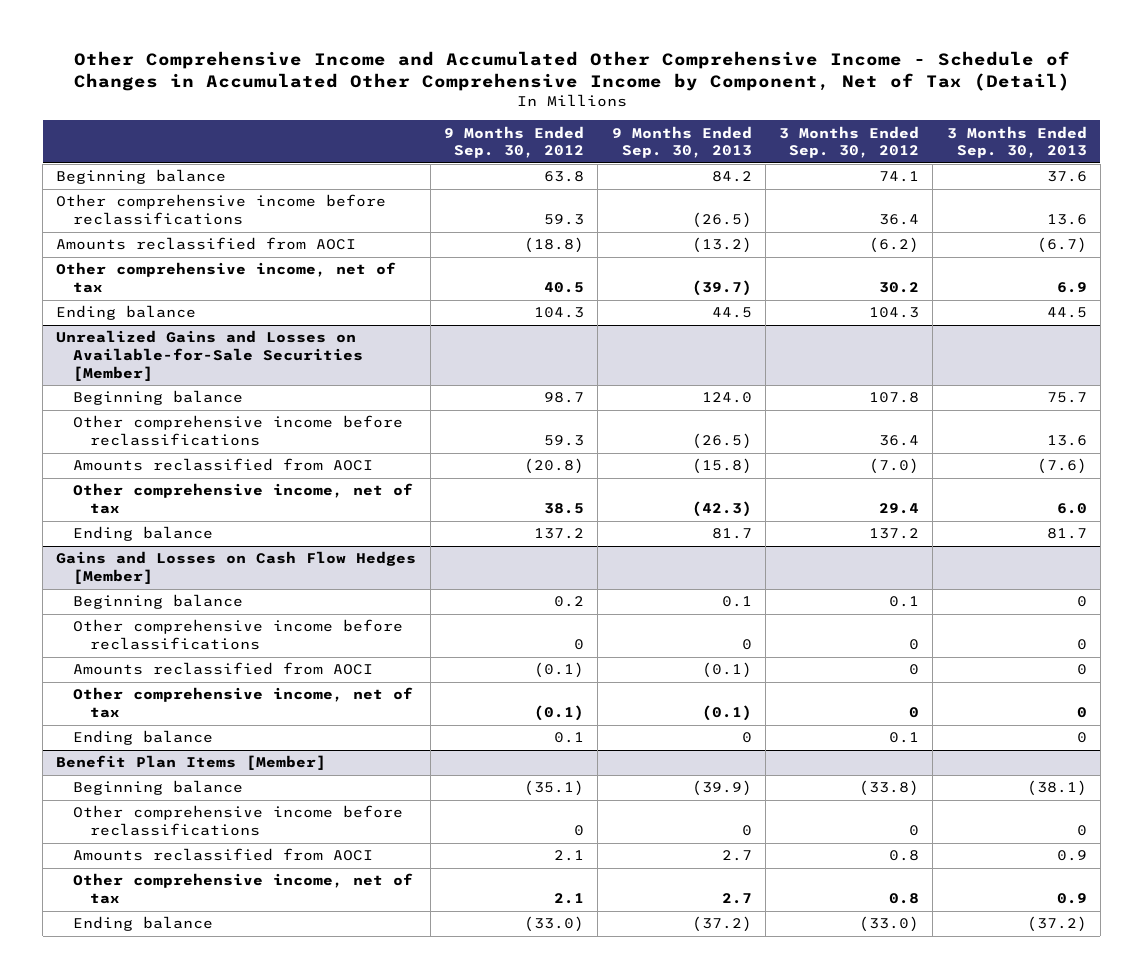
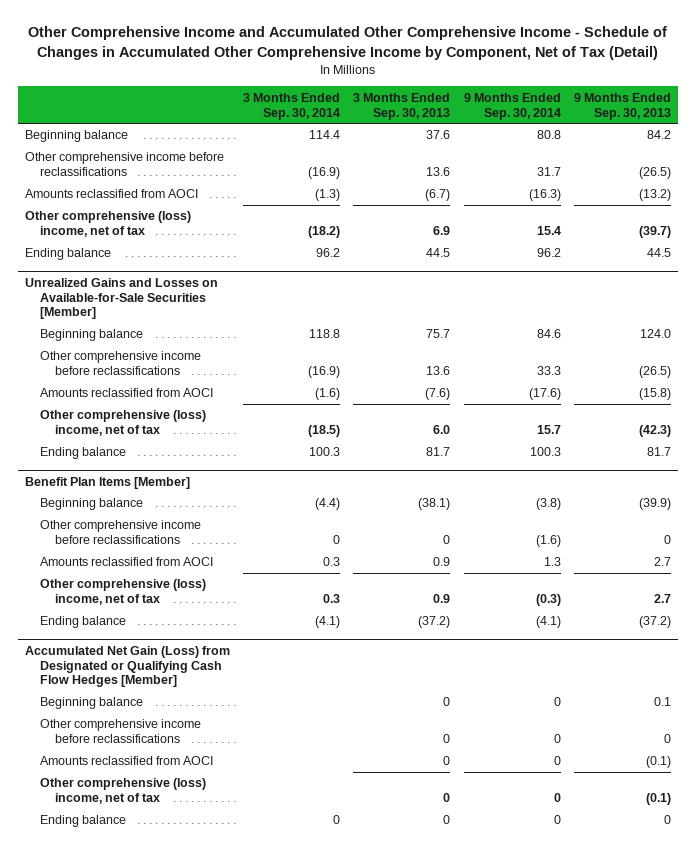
[444,125,585,159] 9 Months Ended Sep. 30, 2012 -> none
[779,125,920,159] 3 Months Ended Sep. 30, 2012 -> none
none -> [242,92,340,120] 3 Months Ended Sep. 30, 2014
none -> [463,92,561,120] 9 Months Ended Sep. 30, 2014
[56,262,397,294] Other comprehensive income, net of tax -> [24,211,191,238] Other comprehensive (loss) income, net of tax
[72,483,413,515] Other comprehensive income, net of tax -> [39,410,206,437] Other comprehensive (loss) income, net of tax
[56,551,417,585] Gains and Losses on Cash Flow Hedges [Member] -> none
[72,594,243,610] Beginning balance -> none
[72,619,403,651] Other comprehensive income before reclassifications -> none
[72,662,373,676] Amounts reclassified from AOCI -> none
[72,687,413,719] Other comprehensive income, net of tax -> none
[72,730,213,746] Ending balance -> none
[72,873,413,905] Other comprehensive income, net of tax -> [39,579,206,606] Other comprehensive (loss) income, net of tax
none -> [24,645,230,688] Accumulated Net Gain (Loss) from Designated or Qualifying Cash Flow Hedges [Member]
none -> [39,697,143,710] Beginning balance
none -> [39,719,201,744] Other comprehensive income before reclassifications
none -> [39,756,213,766] Amounts reclassified from AOCI
none -> [39,778,206,805] Other comprehensive (loss) income, net of tax
none -> [39,815,126,828] Ending balance

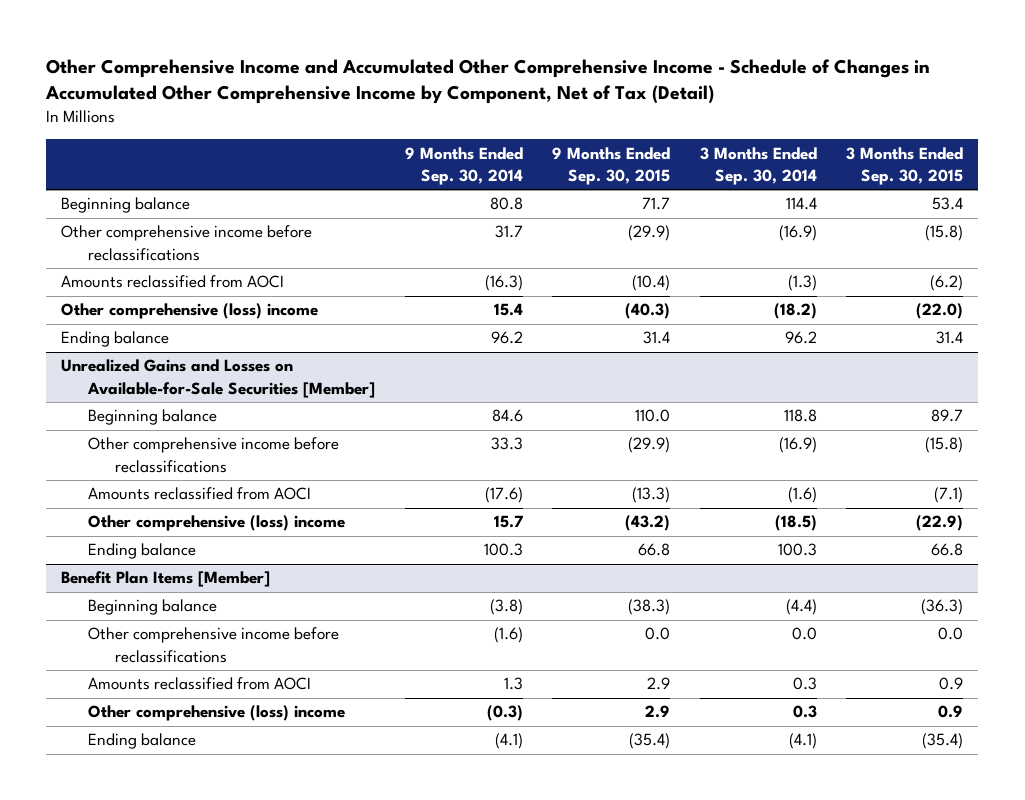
[353,92,451,120] 3 Months Ended Sep. 30, 2013 -> none
[573,92,671,120] 9 Months Ended Sep. 30, 2013 -> none
none -> [552,146,671,185] 9 Months Ended Sep. 30, 2015
none -> [846,146,964,185] 3 Months Ended Sep. 30, 2015
[24,211,191,238] Other comprehensive (loss) income, net of tax -> [61,303,319,320] Other comprehensive (loss) income
[39,410,206,437] Other comprehensive (loss) income, net of tax -> [88,515,346,532] Other comprehensive (loss) income
[332,535,340,545] 0 -> [791,627,817,641] 0.0
[39,579,206,606] Other comprehensive (loss) income, net of tax -> [88,705,346,722] Other comprehensive (loss) income
[24,645,230,688] Accumulated Net Gain (Loss) from Designated or Qualifying Cash Flow Hedges [Member] -> none
[39,697,143,710] Beginning balance -> none
[39,719,201,744] Other comprehensive income before reclassifications -> none
[39,756,213,766] Amounts reclassified from AOCI -> none
[39,778,206,805] Other comprehensive (loss) income, net of tax -> none
[39,815,126,828] Ending balance -> none

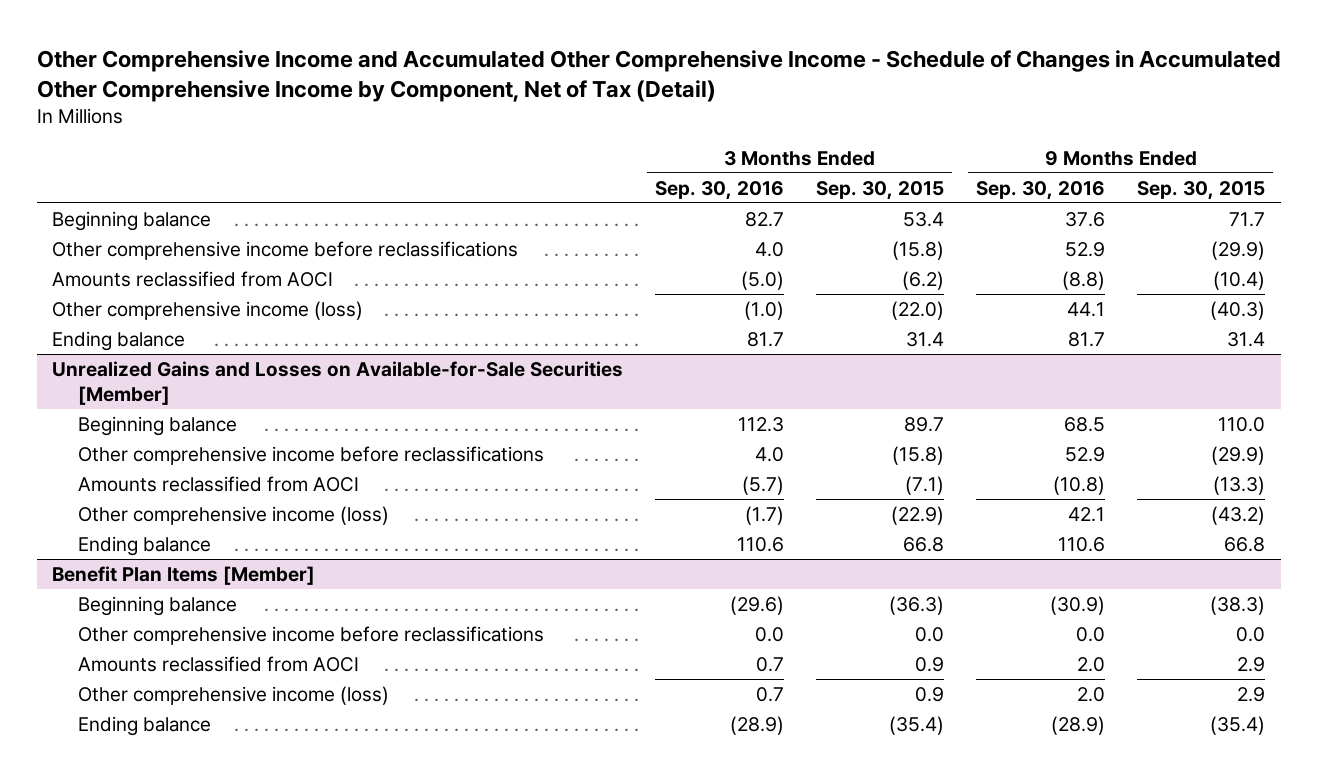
[404,146,523,185] 9 Months Ended Sep. 30, 2014 -> none
[699,146,817,185] 3 Months Ended Sep. 30, 2014 -> none
none -> [655,180,785,200] Sep. 30, 2016
none -> [976,180,1106,200] Sep. 30, 2016
[61,303,319,320] Other comprehensive (loss) income -> [52,300,364,320] Other comprehensive income (loss)
[88,515,346,532] Other comprehensive (loss) income -> [78,505,390,525] Other comprehensive income (loss)
[88,705,346,722] Other comprehensive (loss) income -> [78,685,390,705] Other comprehensive income (loss)

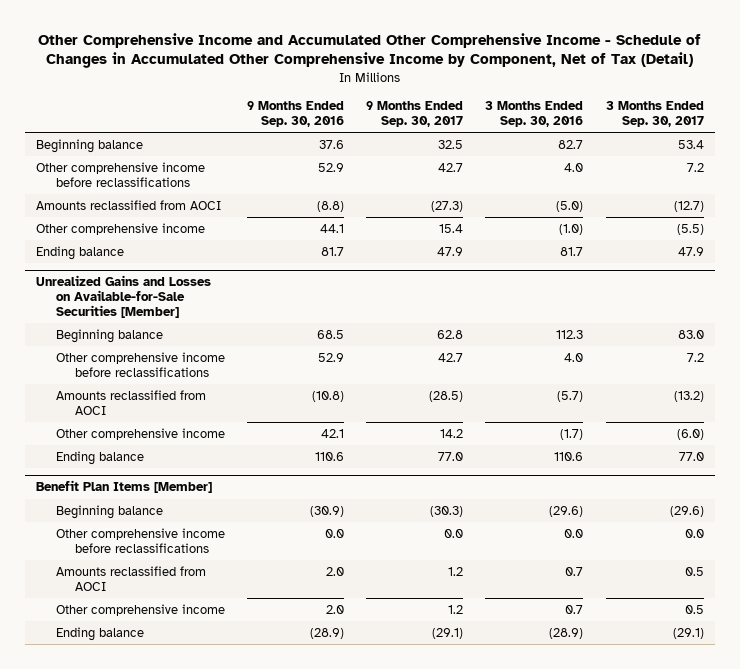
[816,180,945,200] Sep. 30, 2015 -> none
[1136,180,1265,200] Sep. 30, 2015 -> none
none -> [366,101,464,127] 9 Months Ended Sep. 30, 2017
none -> [605,101,704,127] 3 Months Ended Sep. 30, 2017
[52,300,364,320] Other comprehensive income (loss) -> [36,222,206,235] Other comprehensive income
[78,505,390,525] Other comprehensive income (loss) -> [55,427,225,440] Other comprehensive income
[78,685,390,705] Other comprehensive income (loss) -> [55,603,225,616] Other comprehensive income

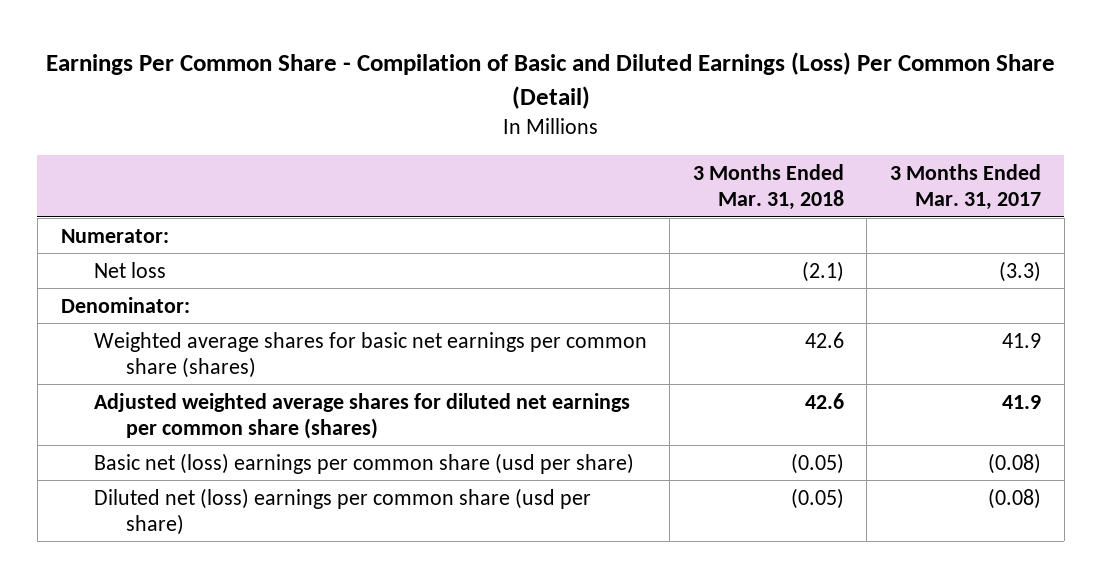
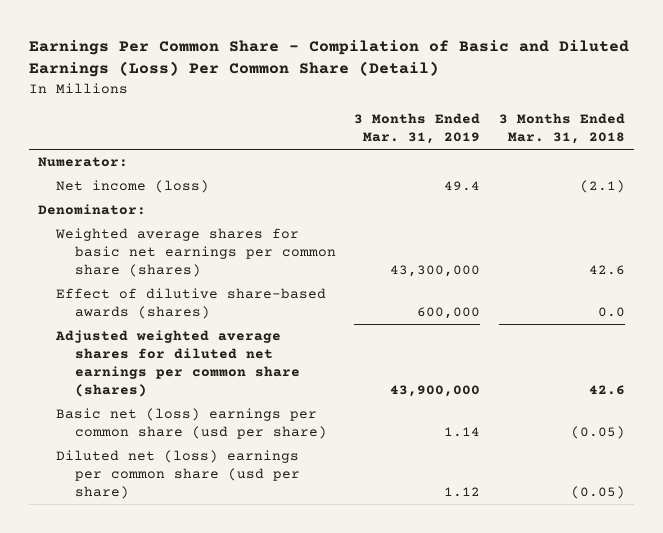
[890,164,1042,211] 3 Months Ended Mar. 31, 2017 -> none
none -> [354,113,481,145] 3 Months Ended Mar. 31, 2019
[93,261,166,278] Net loss -> [56,180,210,194] Net income (loss)
none -> [56,288,327,320] Effect of dilutive share-based awards (shares)

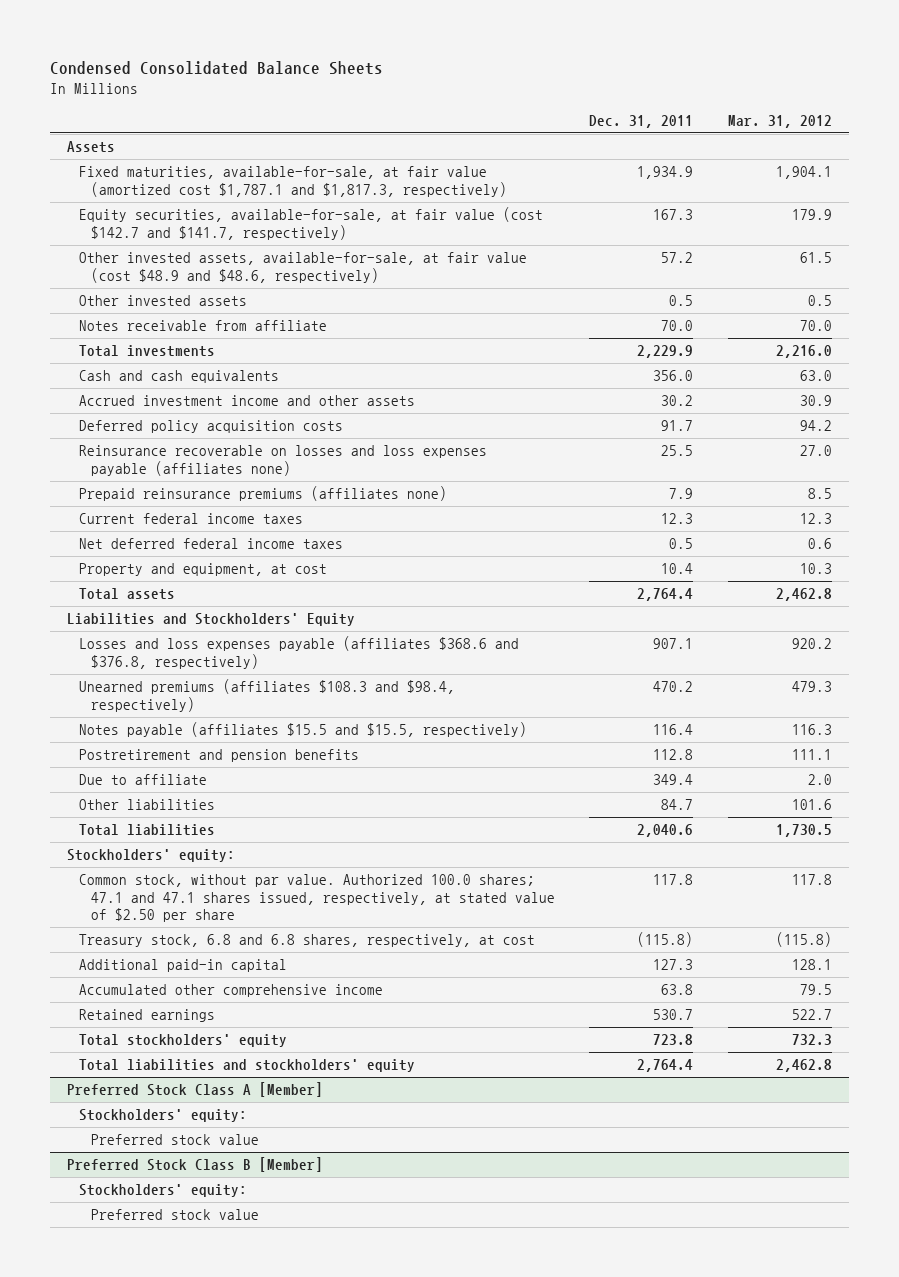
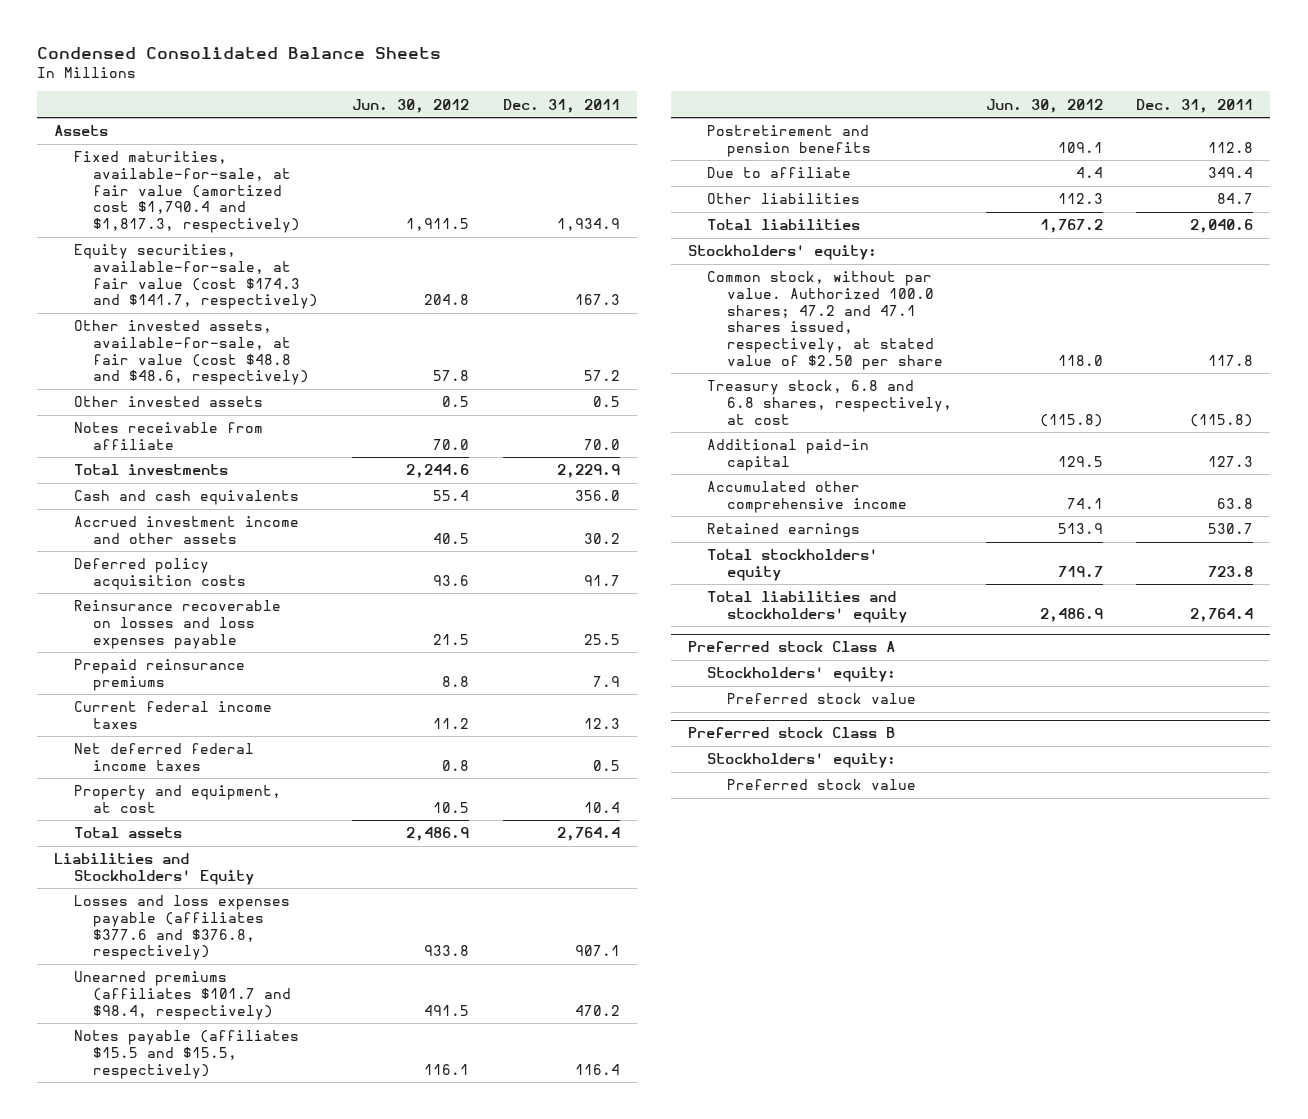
[727,114,832,128] Mar. 31, 2012 -> none
none -> [351,98,469,113] Jun. 30, 2012
[79,166,507,197] Fixed maturities, available-for-sale, at fair value (amortized cost $1,787.1 and $1,817.3, respectively) -> [73,151,300,233] Fixed maturities, available-for-sale, at fair value (amortized cost $1,790.4 and $1,817.3, respectively)
[79,207,544,240] Equity securities, available-for-sale, at fair value (cost $142.7 and $141.7, respectively) -> [73,244,318,310] Equity securities, available-for-sale, at fair value (cost $174.3 and $141.7, respectively)
[79,252,528,283] Other invested assets, available-for-sale, at fair value (cost $48.9 and $48.6, respectively) -> [73,320,309,386] Other invested assets, available-for-sale, at fair value (cost $48.8 and $48.6, respectively)
[79,445,488,476] Reinsurance recoverable on losses and loss expenses payable (affiliates none) -> [73,600,281,649] Reinsurance recoverable on losses and loss expenses payable
[79,486,448,502] Prepaid reinsurance premiums (affiliates none) -> [73,659,245,691] Prepaid reinsurance premiums
[79,636,520,669] Losses and loss expenses payable (affiliates $368.6 and $376.8, respectively) -> [73,895,290,961] Losses and loss expenses payable (affiliates $377.6 and $376.8, respectively)
[79,679,456,712] Unearned premiums (affiliates $108.3 and $98.4, respectively) -> [73,971,291,1020] Unearned premiums (affiliates $101.7 and $98.4, respectively)
[79,874,555,922] Common stock, without par value. Authorized 100.0 shares; 47.1 and 47.1 shares issued, respectively, at stated value of $2.50 per share -> [707,271,943,370] Common stock, without par value. Authorized 100.0 shares; 47.2 and 47.1 shares issued, respectively, at stated value of $2.50 per share
[67,1082,324,1098] Preferred Stock Class A [Member] -> [688,641,896,653] Preferred stock Class A
[67,1157,324,1173] Preferred Stock Class B [Member] -> [688,727,896,739] Preferred stock Class B

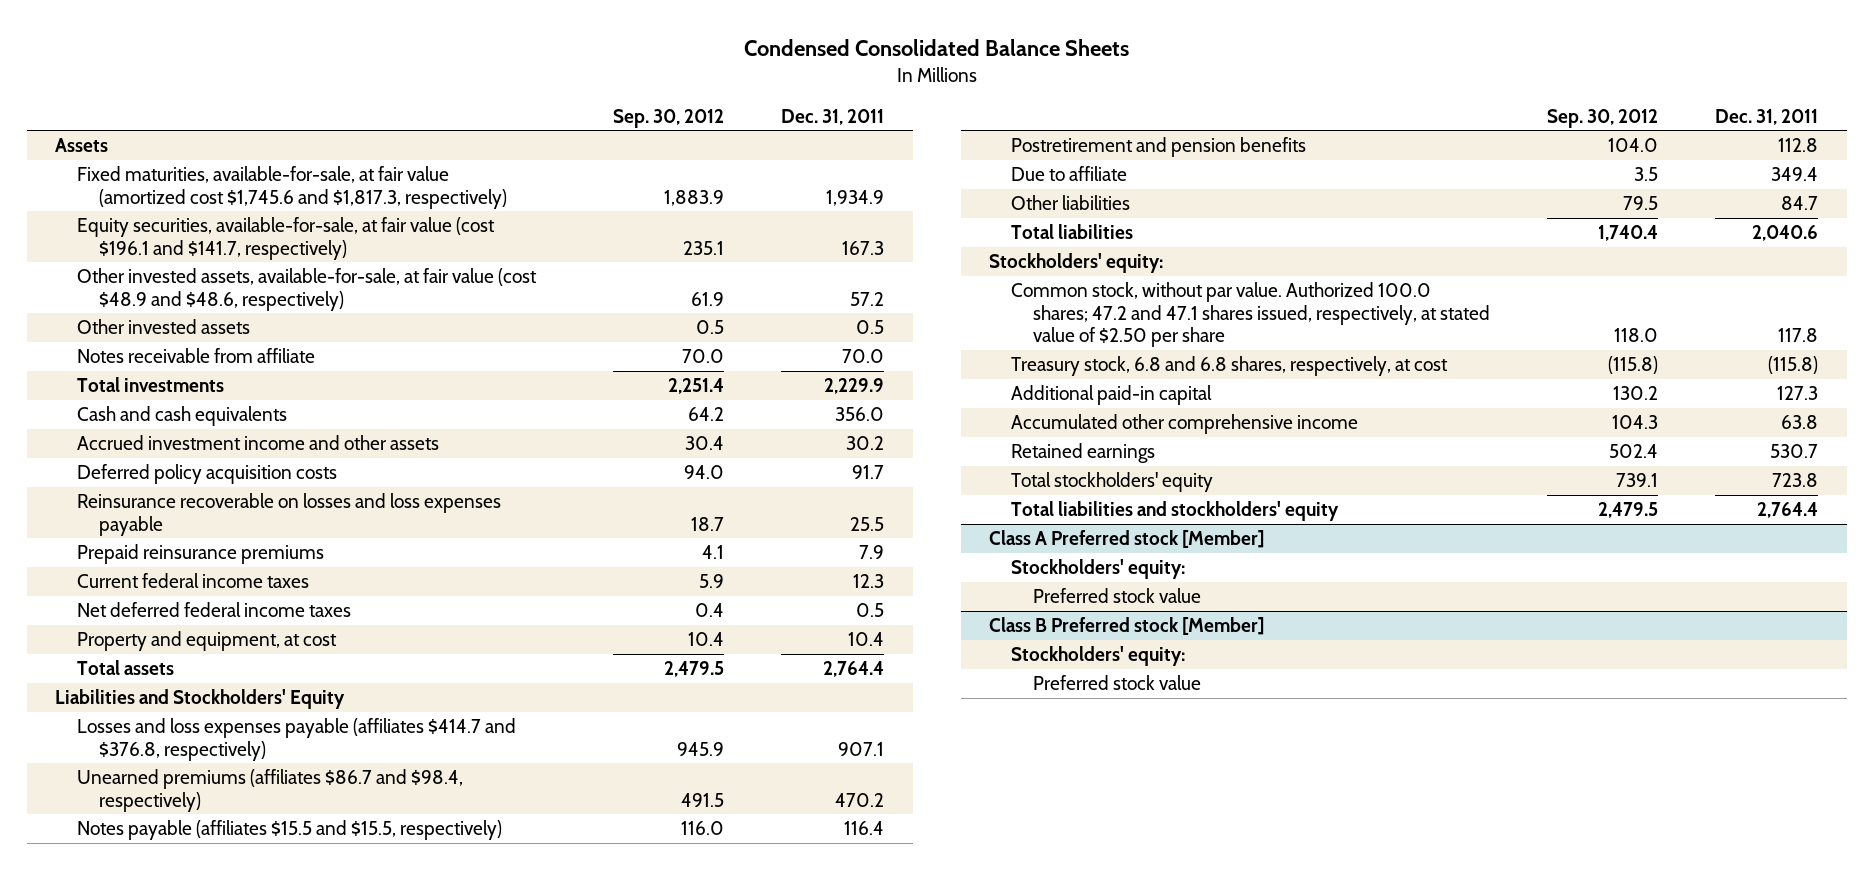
[351,98,469,113] Jun. 30, 2012 -> none
none -> [612,108,724,128] Sep. 30, 2012
[73,151,300,233] Fixed maturities, available-for-sale, at fair value (amortized cost $1,790.4 and $1,817.3, respectively) -> [77,166,507,209] Fixed maturities, available-for-sale, at fair value (amortized cost $1,745.6 and $1,817.3, respectively)
[73,244,318,310] Equity securities, available-for-sale, at fair value (cost $174.3 and $141.7, respectively) -> [77,217,496,260] Equity securities, available-for-sale, at fair value (cost $196.1 and $141.7, respectively)
[73,320,309,386] Other invested assets, available-for-sale, at fair value (cost $48.8 and $48.6, respectively) -> [77,268,538,311] Other invested assets, available-for-sale, at fair value (cost $48.9 and $48.6, respectively)
[73,895,290,961] Losses and loss expenses payable (affiliates $377.6 and $376.8, respectively) -> [77,718,517,761] Losses and loss expenses payable (affiliates $414.7 and $376.8, respectively)
[73,971,291,1020] Unearned premiums (affiliates $101.7 and $98.4, respectively) -> [77,769,464,812] Unearned premiums (affiliates $86.7 and $98.4, respectively)
[688,641,896,653] Preferred stock Class A -> [989,530,1265,549] Class A Preferred stock [Member]
[688,727,896,739] Preferred stock Class B -> [989,617,1265,636] Class B Preferred stock [Member]

